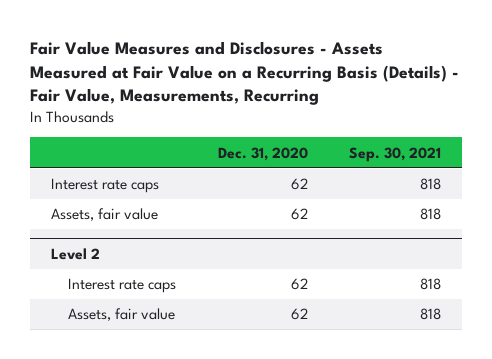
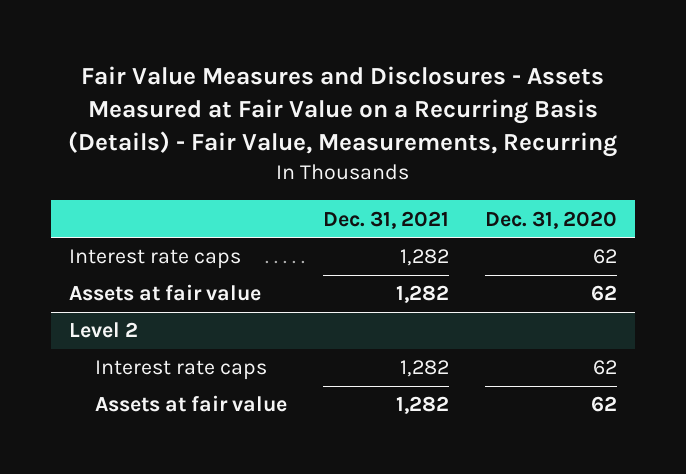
[349,146,442,162] Sep. 30, 2021 -> none
none -> [323,210,450,229] Dec. 31, 2021
[50,208,158,222] Assets, fair value -> [69,284,262,302] Assets at fair value
[67,308,175,322] Assets, fair value -> [94,395,287,413] Assets at fair value

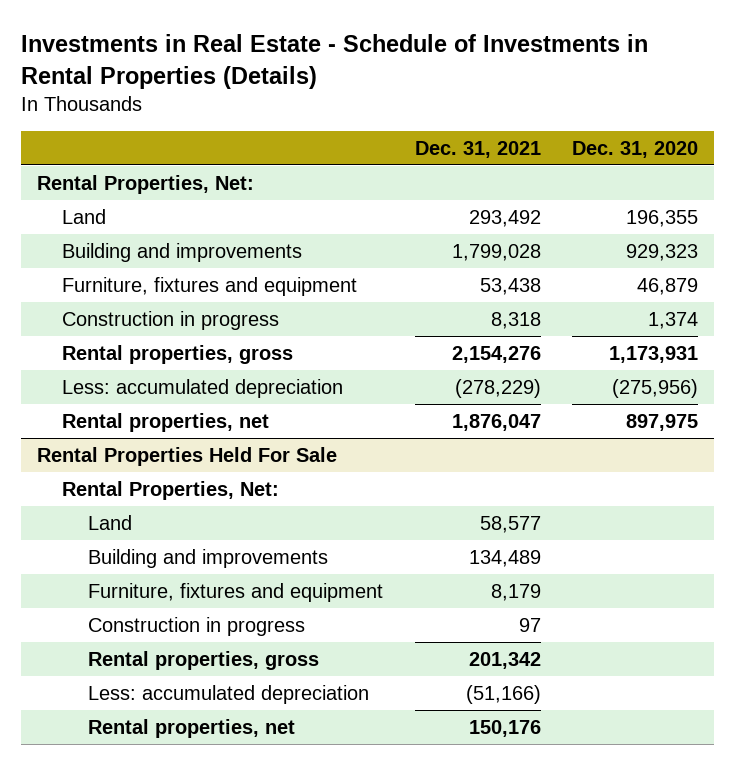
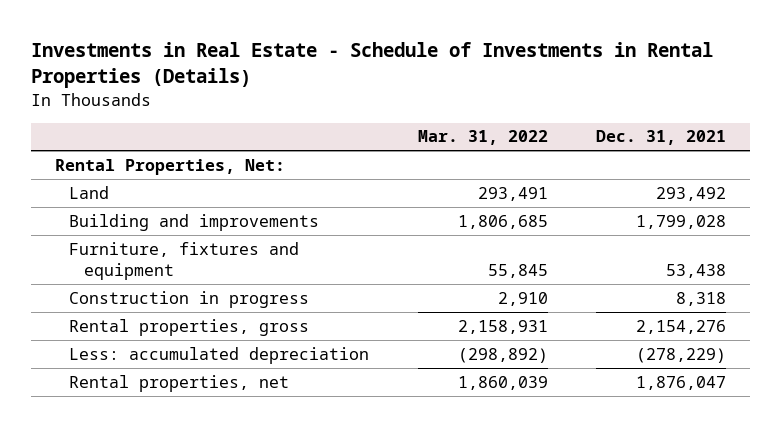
[572,140,699,158] Dec. 31, 2020 -> none
none -> [417,130,548,146] Mar. 31, 2022
[36,446,337,466] Rental Properties Held For Sale -> none
[62,480,280,500] Rental Properties, Net: -> none
[88,514,133,530] Land -> none
[88,548,329,568] Building and improvements -> none
[88,582,384,602] Furniture, fixtures and equipment -> none
[88,616,306,636] Construction in progress -> none
[88,650,320,670] Rental properties, gross -> none
[88,684,370,704] Less: accumulated depreciation -> none
[88,718,296,738] Rental properties, net -> none

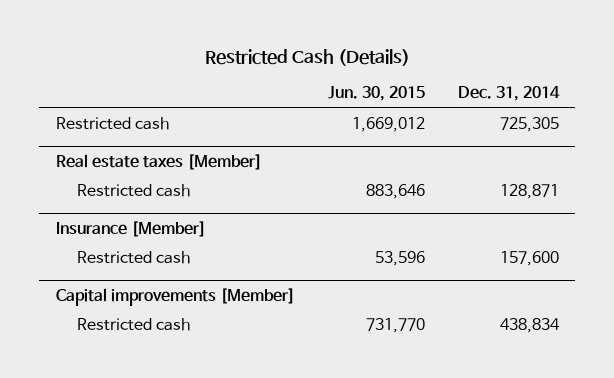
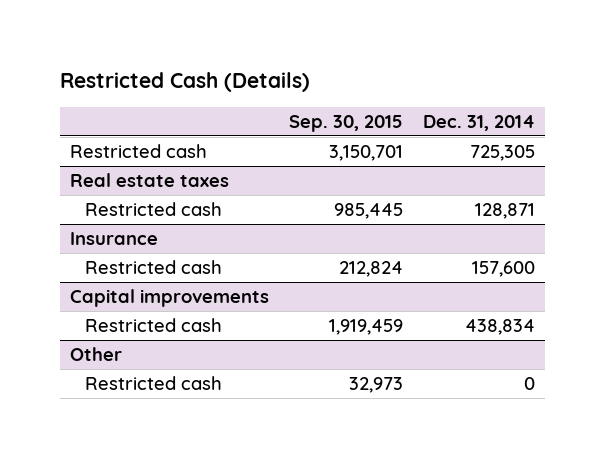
[327,86,425,102] Jun. 30, 2015 -> none
none -> [288,114,403,132] Sep. 30, 2015
[55,153,262,170] Real estate taxes [Member] -> [69,173,229,188] Real estate taxes
[55,220,206,237] Insurance [Member] -> [69,232,158,246] Insurance
[55,287,295,306] Capital improvements [Member] -> [69,289,269,308] Capital improvements
none -> [69,347,122,362] Other
none -> [85,376,223,391] Restricted cash

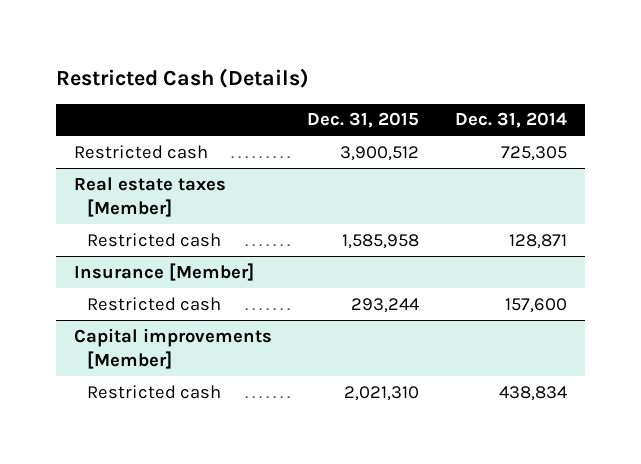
[288,114,403,132] Sep. 30, 2015 -> none
none -> [307,112,420,129] Dec. 31, 2015
[69,173,229,188] Real estate taxes -> [73,176,226,217] Real estate taxes [Member]
[69,232,158,246] Insurance -> [73,262,254,281] Insurance [Member]
[69,289,269,308] Capital improvements -> [73,327,272,369] Capital improvements [Member]
[69,347,122,362] Other -> none
[85,376,223,391] Restricted cash -> none

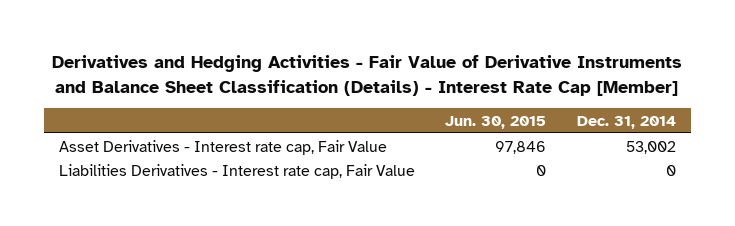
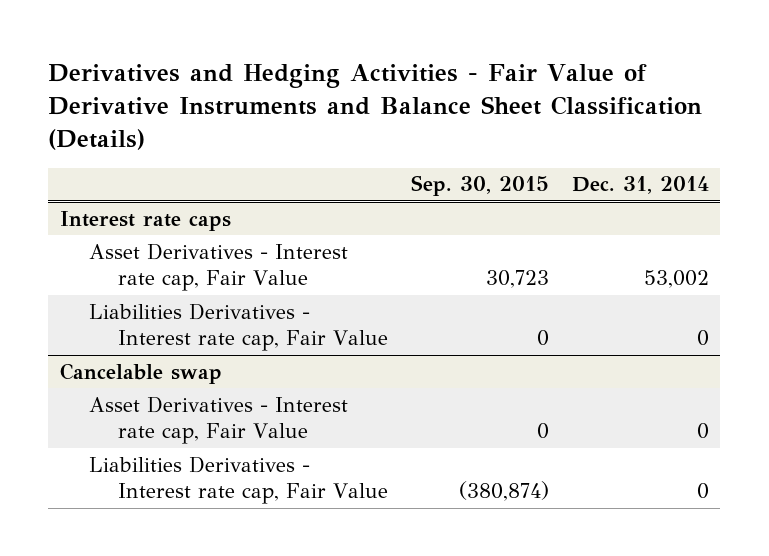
[52,55,683,96] Derivatives and Hedging Activities - Fair Value of Derivative Instruments and Balance Sheet Classification (Details) - Interest Rate Cap [Member] -> [48,64,703,150] Derivatives and Hedging Activities - Fair Value of Derivative Instruments and Balance Sheet Classification (Details)
[445,115,547,129] Jun. 30, 2015 -> none
none -> [410,175,549,197] Sep. 30, 2015
none -> [59,210,231,231] Interest rate caps
none -> [59,362,222,384] Cancelable swap
none -> [88,395,348,445] Asset Derivatives - Interest rate cap, Fair Value
none -> [88,455,388,505] Liabilities Derivatives - Interest rate cap, Fair Value

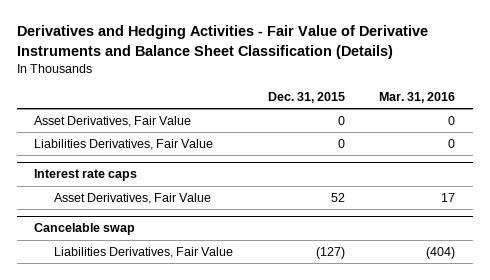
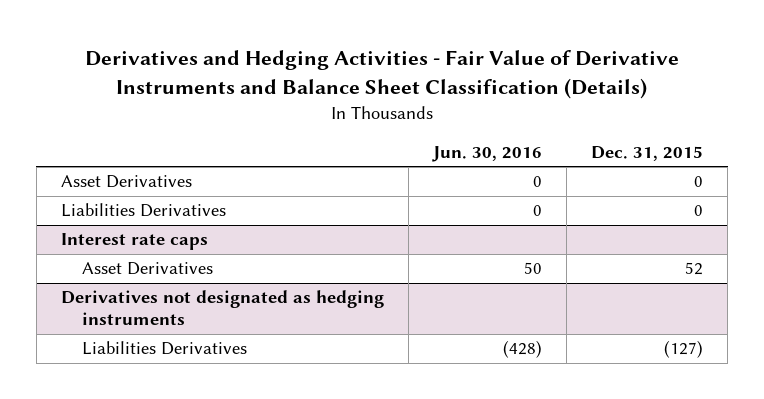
[379,92,456,104] Mar. 31, 2016 -> none
none -> [431,146,542,163] Jun. 30, 2016
[34,115,192,127] Asset Derivatives, Fair Value -> [60,175,192,189] Asset Derivatives
[34,138,214,150] Liabilities Derivatives, Fair Value -> [60,203,226,218] Liabilities Derivatives
[53,192,211,204] Asset Derivatives, Fair Value -> [81,262,213,276] Asset Derivatives
[34,223,136,236] Cancelable swap -> [60,290,384,326] Derivatives not designated as hedging instruments
[53,246,233,258] Liabilities Derivatives, Fair Value -> [81,341,247,356] Liabilities Derivatives

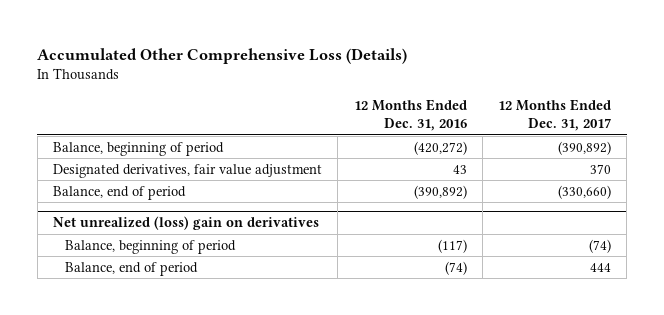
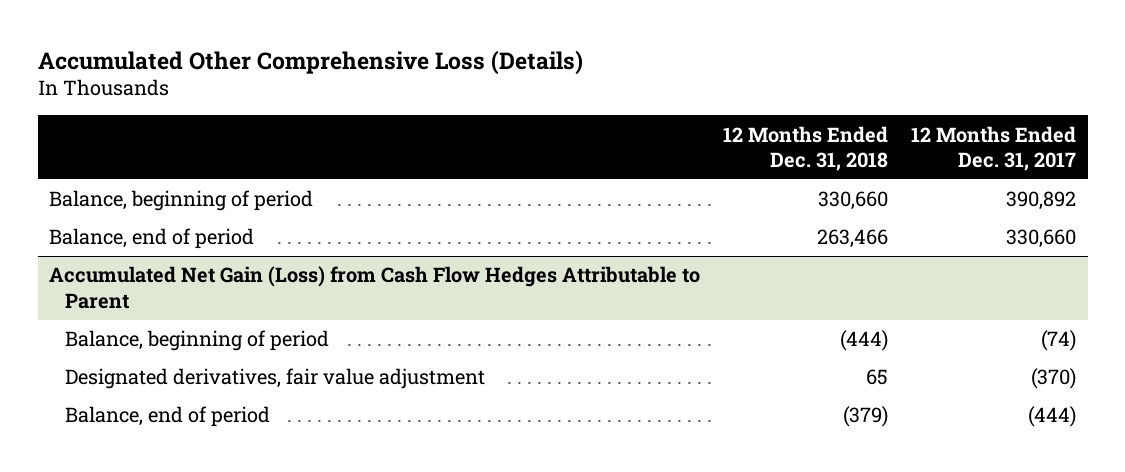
[353,98,467,132] 12 Months Ended Dec. 31, 2016 -> none
none -> [723,125,889,172] 12 Months Ended Dec. 31, 2018
[53,163,323,178] Designated derivatives, fair value adjustment -> none
[557,140,611,155] (390,892) -> [1006,191,1077,211] 390,892
[557,184,611,199] (330,660) -> [1006,229,1077,249] 330,660
[53,216,320,231] Net unrealized (loss) gain on derivatives -> [49,266,701,309] Accumulated Net Gain (Loss) from Cash Flow Hedges Attributable to Parent
none -> [64,368,485,390] Designated derivatives, fair value adjustment
[589,262,611,272] 444 -> [1028,406,1077,428] (444)

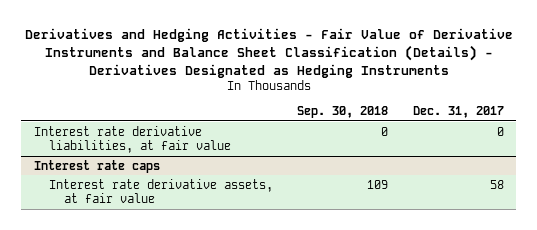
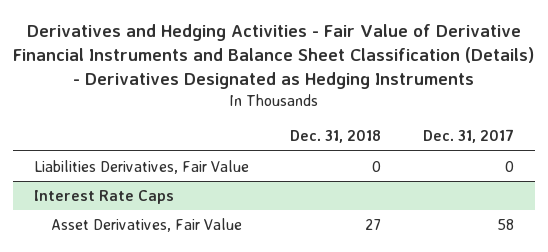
[24,28,513,78] Derivatives and Hedging Activities - Fair Value of Derivative Instruments and Balance Sheet Classification (Details) - Derivatives Designated as Hedging Instruments -> [12,23,534,90] Derivatives and Hedging Activities - Fair Value of Derivative Financial Instruments and Balance Sheet Classification (Details) - Derivatives Designated as Hedging Instruments
[297,106,389,119] Sep. 30, 2018 -> none
none -> [290,130,382,144] Dec. 31, 2018
[33,125,231,154] Interest rate derivative liabilities, at fair value -> [33,159,249,174] Liabilities Derivatives, Fair Value
[33,159,160,173] Interest rate caps -> [33,189,174,204] Interest Rate Caps
[48,178,273,204] Interest rate derivative assets, at fair value -> [50,217,242,232] Asset Derivatives, Fair Value

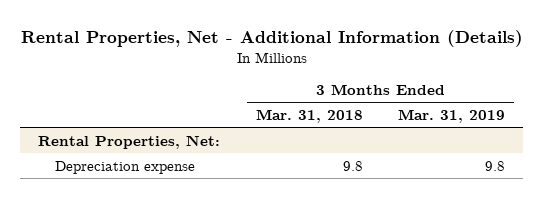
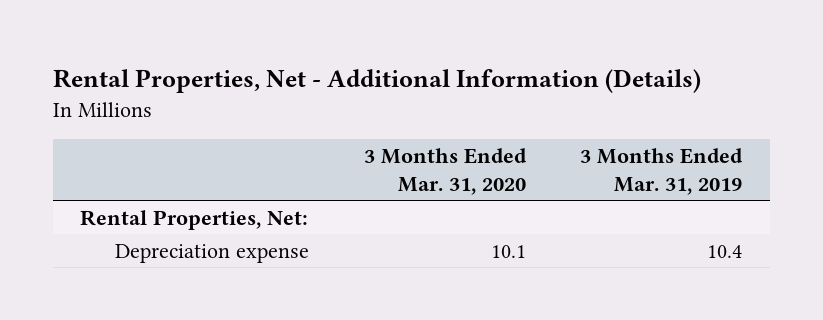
[255,108,363,123] Mar. 31, 2018 -> none
none -> [363,147,527,195] 3 Months Ended Mar. 31, 2020
[485,160,506,171] 9.8 -> [707,244,743,258] 10.4

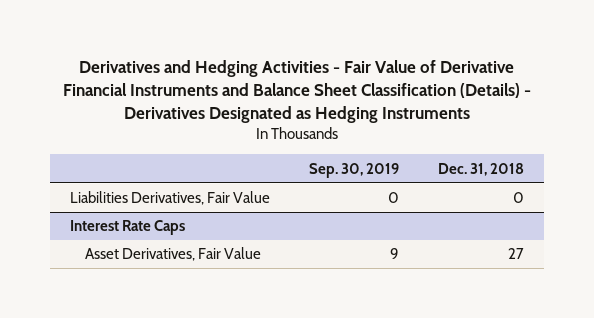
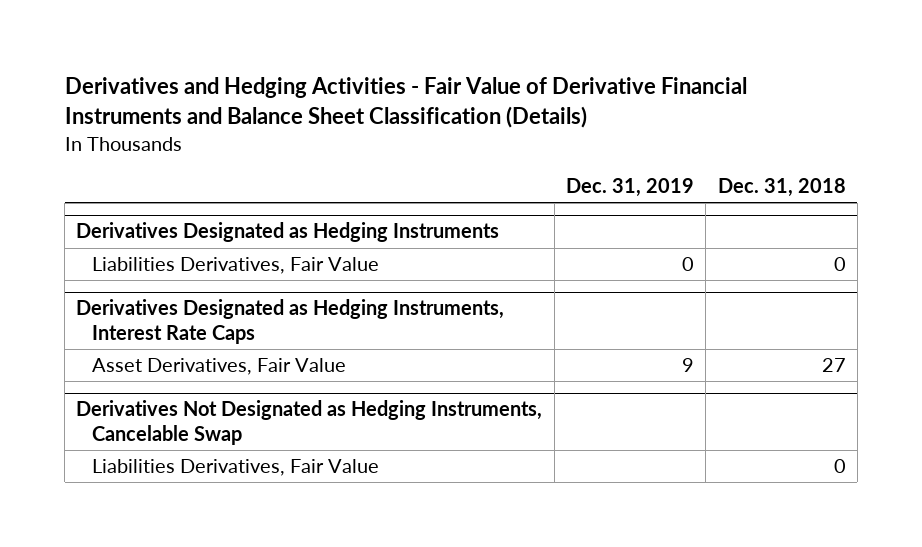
[63,60,532,124] Derivatives and Hedging Activities - Fair Value of Derivative Financial Instruments and Balance Sheet Classification (Details) - Derivatives Designated as Hedging Instruments -> [64,77,747,129] Derivatives and Hedging Activities - Fair Value of Derivative Financial Instruments and Balance Sheet Classification (Details)
[309,162,400,178] Sep. 30, 2019 -> none
none -> [565,178,694,198] Dec. 31, 2019
none -> [76,222,500,243] Derivatives Designated as Hedging Instruments
[69,220,185,236] Interest Rate Caps -> none
none -> [76,299,505,344] Derivatives Designated as Hedging Instruments, Interest Rate Caps
none -> [76,400,543,445] Derivatives Not Designated as Hedging Instruments, Cancelable Swap
none -> [91,459,379,477] Liabilities Derivatives, Fair Value

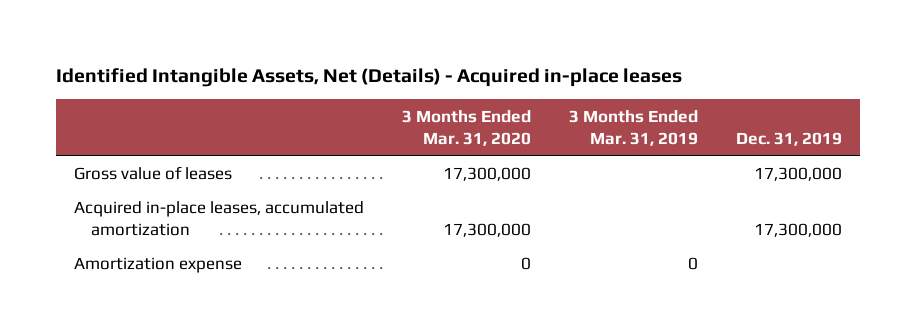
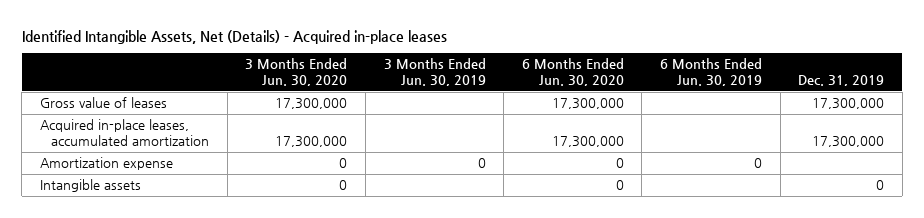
[402,109,532,146] 3 Months Ended Mar. 31, 2020 -> none
[568,109,698,146] 3 Months Ended Mar. 31, 2019 -> none
none -> [245,58,348,87] 3 Months Ended Jun. 30, 2020
none -> [383,58,486,87] 3 Months Ended Jun. 30, 2019
none -> [521,58,624,87] 6 Months Ended Jun. 30, 2020
none -> [659,58,762,87] 6 Months Ended Jun. 30, 2019
none -> [39,179,141,193] Intangible assets

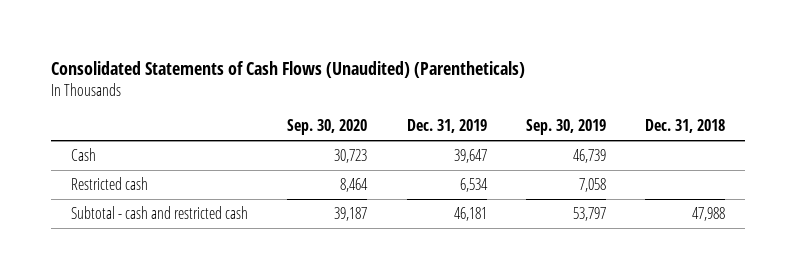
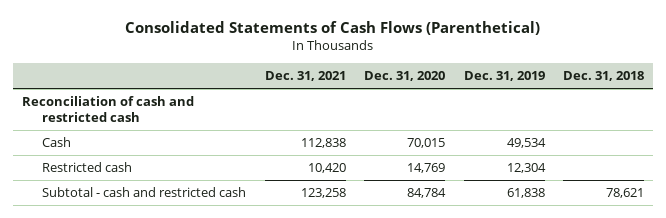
[51,61,526,79] Consolidated Statements of Cash Flows (Unaudited) (Parentheticals) -> [124,20,540,35] Consolidated Statements of Cash Flows (Parenthetical)
[287,119,368,136] Sep. 30, 2020 -> none
[526,119,607,136] Sep. 30, 2019 -> none
none -> [264,71,346,82] Dec. 31, 2021
none -> [364,71,446,82] Dec. 31, 2020
none -> [21,96,194,123] Reconciliation of cash and restricted cash
[453,148,487,163] 39,647 -> [506,138,546,149] 49,534
[459,177,488,192] 6,534 -> [506,163,546,174] 12,304
[453,206,487,221] 46,181 -> [506,188,545,199] 61,838
[692,206,726,221] 47,988 -> [606,188,645,199] 78,621

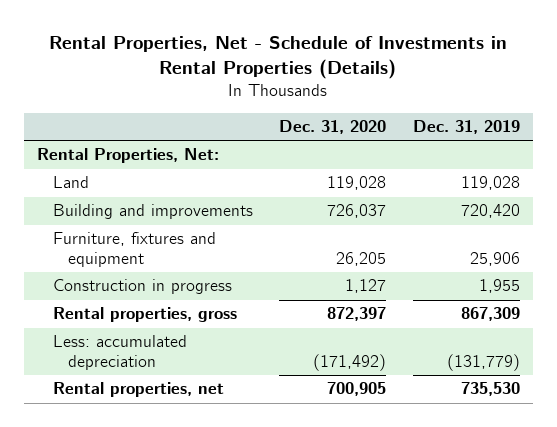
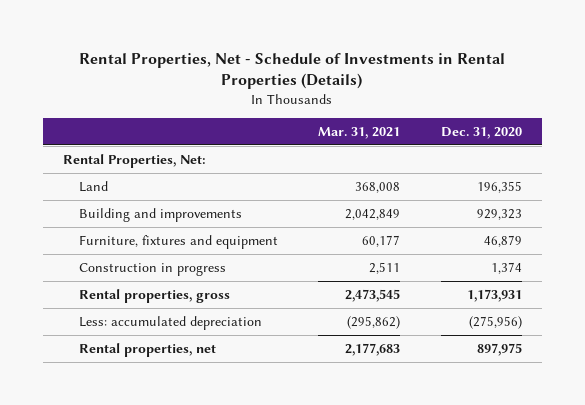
[412,120,520,135] Dec. 31, 2019 -> none
none -> [318,126,401,139] Mar. 31, 2021
[327,176,387,191] 119,028 -> [476,180,522,193] 196,355
[327,204,387,219] 726,037 -> [476,208,522,220] 929,323
[336,252,387,267] 26,205 -> [483,234,522,247] 46,879
[345,279,387,294] 1,127 -> [490,261,522,274] 1,374
[327,307,387,322] 872,397 -> [466,288,522,302] 1,173,931
[313,354,387,372] (171,492) -> [468,315,522,329] (275,956)
[327,382,387,397] 700,905 -> [476,342,522,356] 897,975

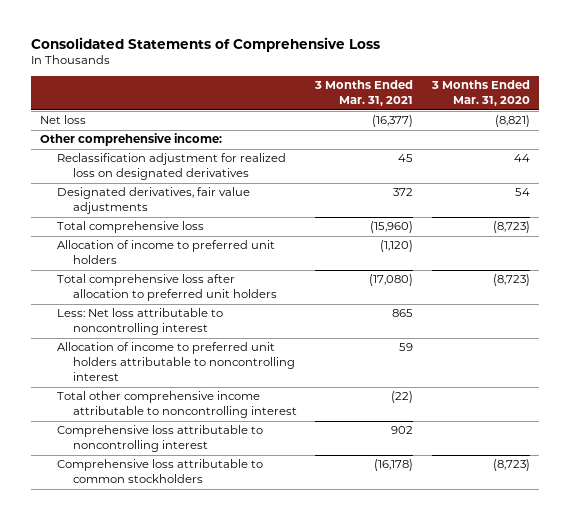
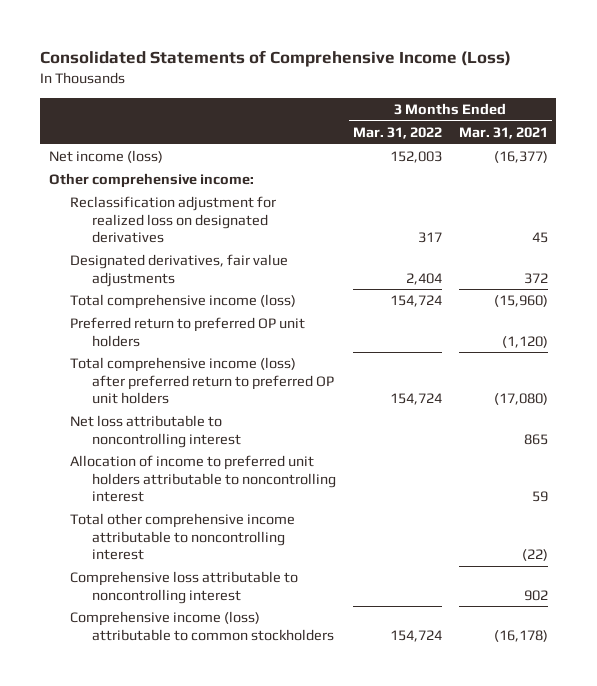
[30,36,380,52] Consolidated Statements of Comprehensive Loss -> [40,50,512,68] Consolidated Statements of Comprehensive Income (Loss)
[430,80,530,107] 3 Months Ended Mar. 31, 2020 -> none
none -> [352,127,442,140] Mar. 31, 2022
[40,115,87,125] Net loss -> [48,150,163,164] Net income (loss)
[56,221,204,234] Total comprehensive loss -> [70,294,297,310] Total comprehensive income (loss)
[56,240,275,265] Allocation of income to preferred unit holders -> [70,317,306,347] Preferred return to preferred OP unit holders
[56,274,278,302] Total comprehensive loss after allocation to preferred unit holders -> [70,357,334,404] Total comprehensive income (loss) after preferred return to preferred OP unit holders
[56,308,223,336] Less: Net loss attributable to noncontrolling interest -> [70,415,241,448] Net loss attributable to noncontrolling interest
[56,459,263,484] Comprehensive loss attributable to common stockholders -> [70,611,334,641] Comprehensive income (loss) attributable to common stockholders

